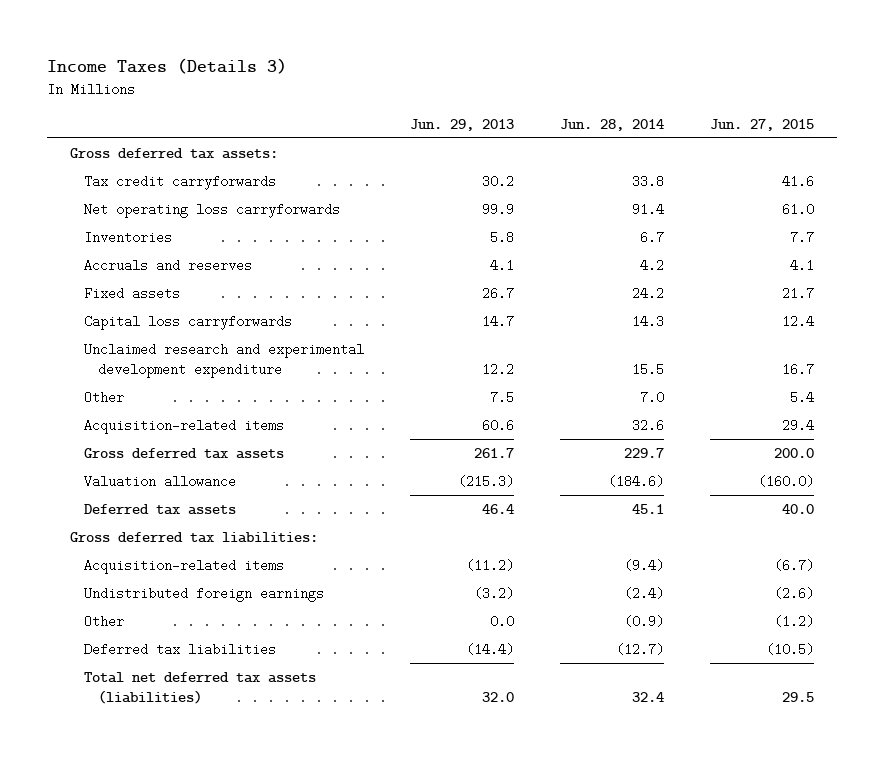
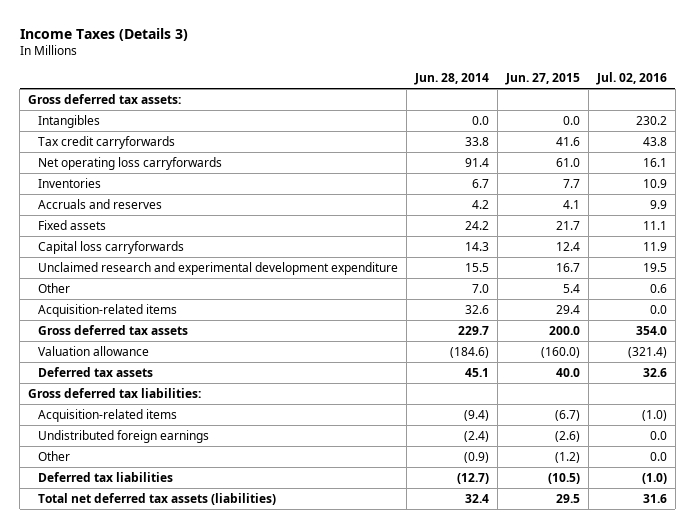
[409,118,514,131] Jun. 29, 2013 -> none
none -> [595,71,667,85] Jul. 02, 2016
none -> [38,114,101,128] Intangibles

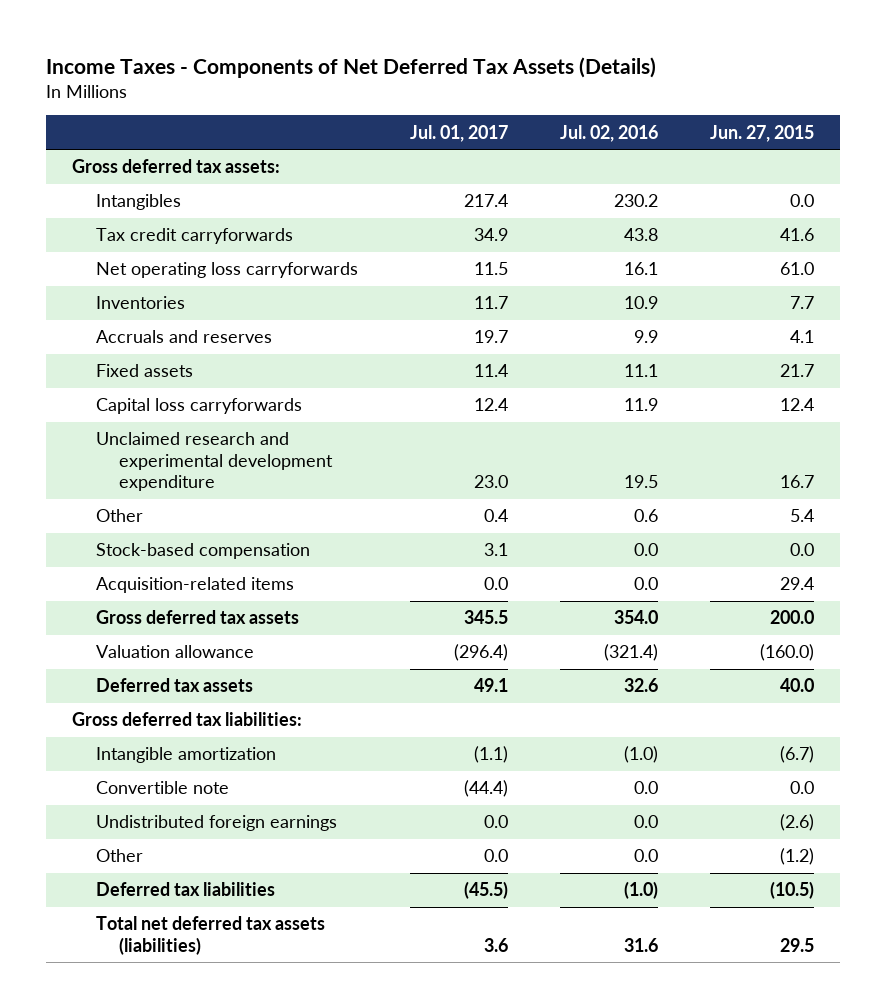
[19,27,188,41] Income Taxes (Details 3) -> [46,56,657,78] Income Taxes - Components of Net Deferred Tax Assets (Details)
[414,72,490,85] Jun. 28, 2014 -> none
none -> [409,124,508,142] Jul. 01, 2017
none -> [95,543,310,560] Stock-based compensation
[38,408,178,422] Acquisition-related items -> [95,747,276,764] Intangible amortization
none -> [95,781,229,795] Convertible note

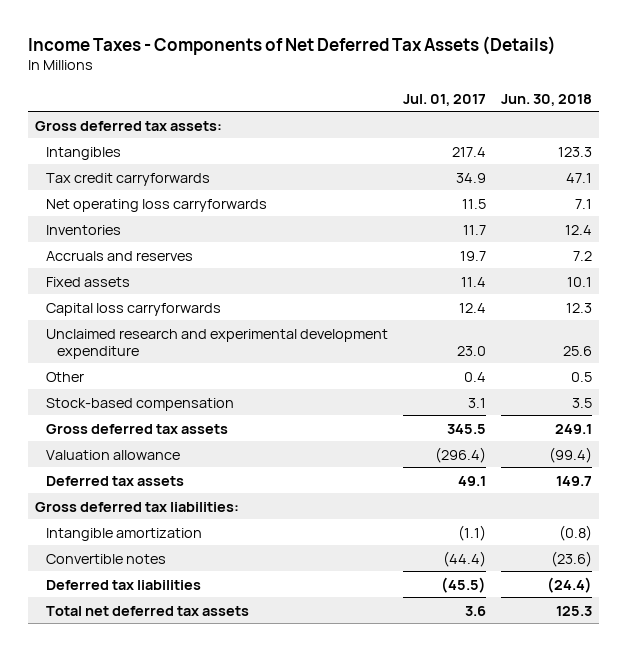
[559,124,658,142] Jul. 02, 2016 -> none
[709,124,814,142] Jun. 27, 2015 -> none
none -> [500,93,592,106] Jun. 30, 2018
[95,577,294,594] Acquisition-related items -> none
[95,815,337,832] Undistributed foreign earnings -> none
[95,849,143,863] Other -> none
[95,781,229,795] Convertible note -> [46,553,167,564] Convertible notes
[95,916,325,955] Total net deferred tax assets (liabilities) -> [46,605,250,616] Total net deferred tax assets

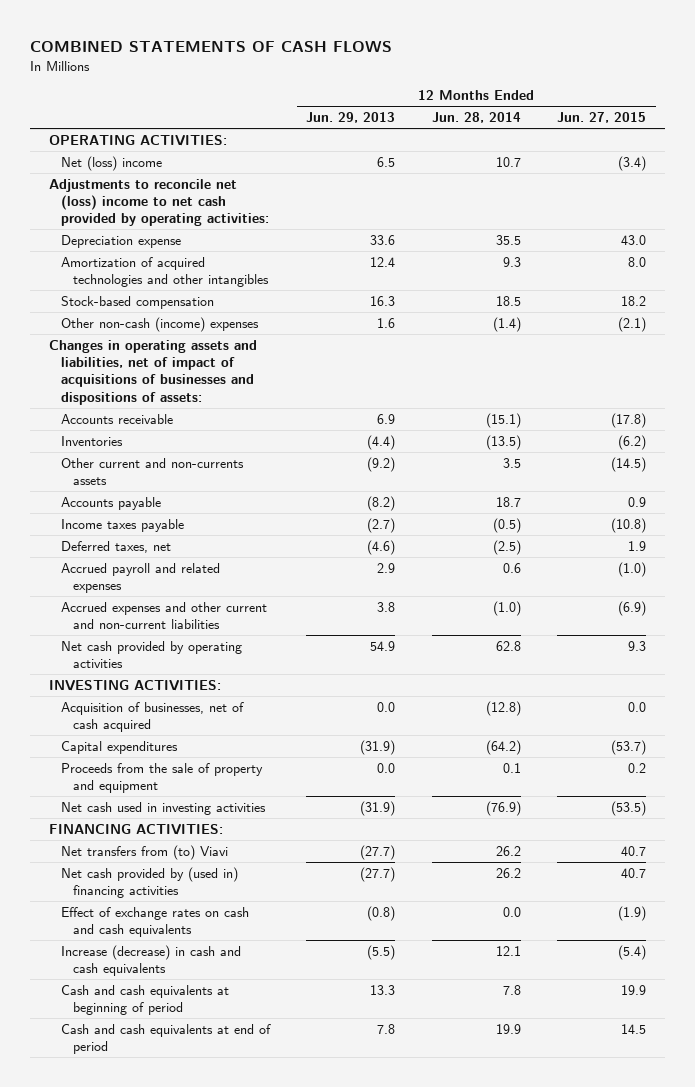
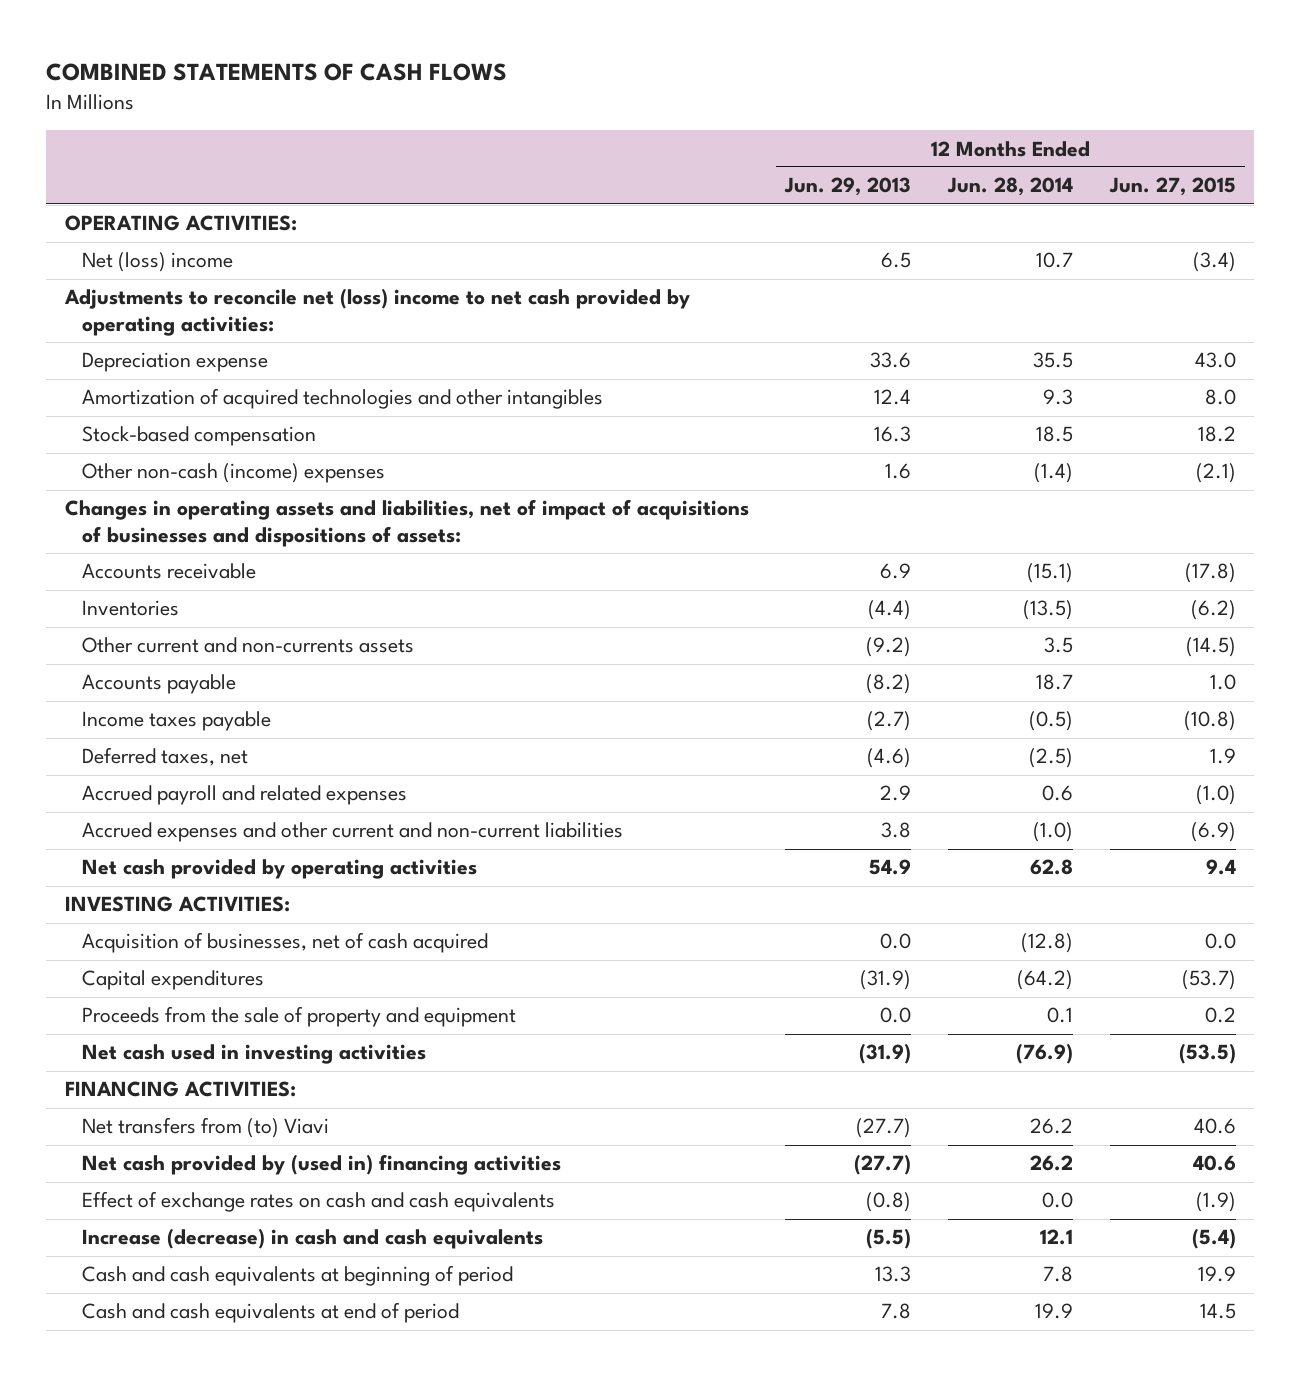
[628,496,647,507] 0.9 -> [1209,674,1236,691] 1.0
[628,640,647,651] 9.3 -> [1205,859,1236,876] 9.4
[621,845,647,856] 40.7 -> [1193,1118,1236,1135] 40.6
[621,867,647,878] 40.7 -> [1192,1155,1236,1172] 40.6

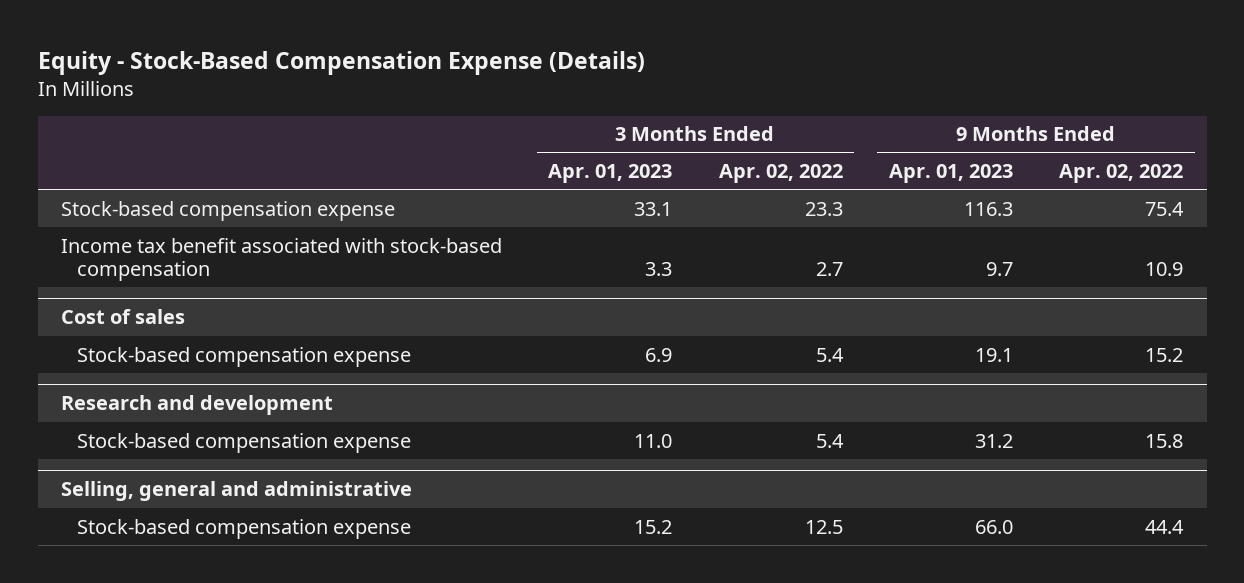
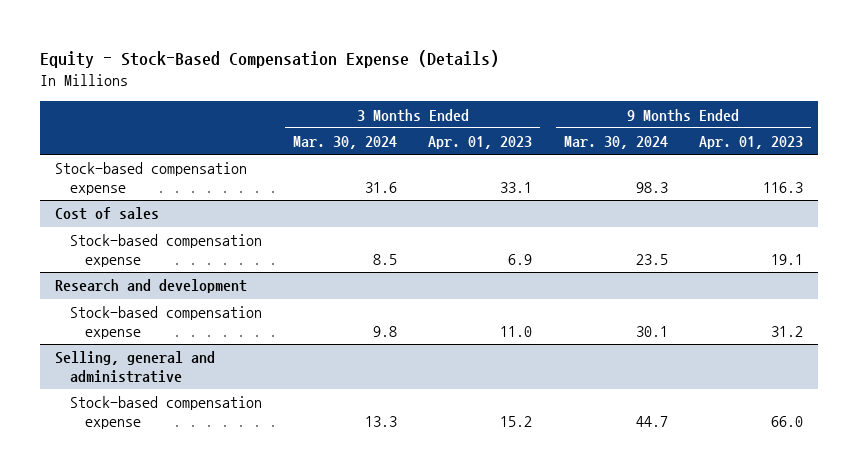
[718,163,843,183] Apr. 02, 2022 -> none
[1059,163,1184,183] Apr. 02, 2022 -> none
none -> [293,136,398,150] Mar. 30, 2024
none -> [563,136,668,150] Mar. 30, 2024
[60,237,502,282] Income tax benefit associated with stock-based compensation -> none

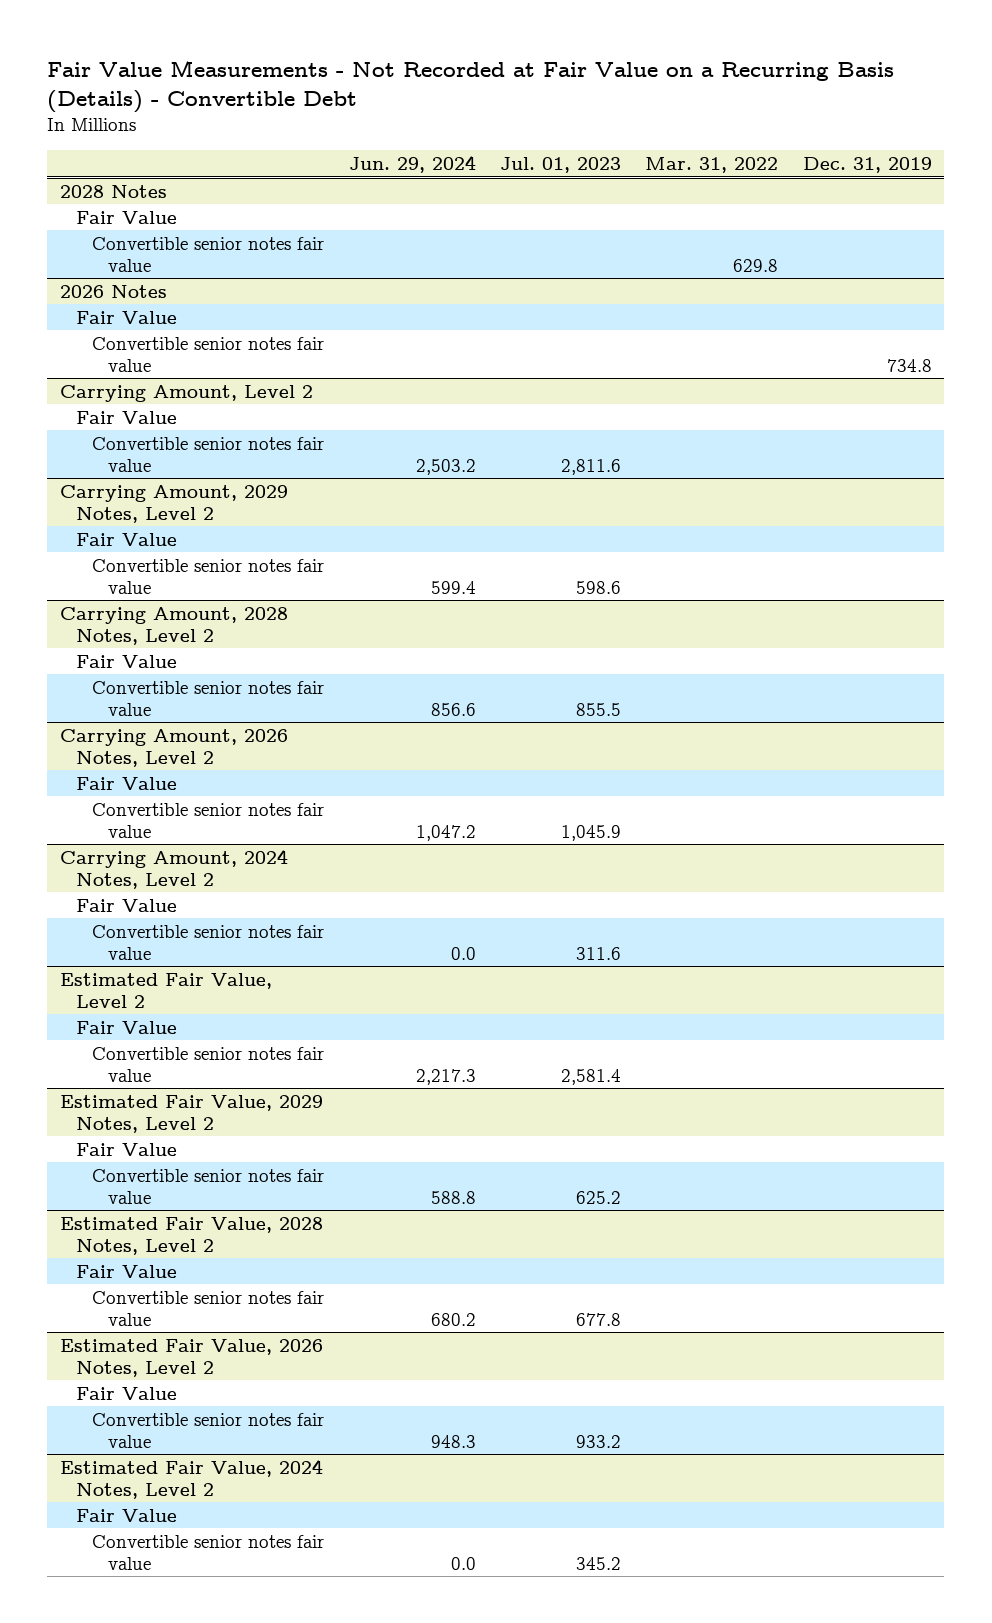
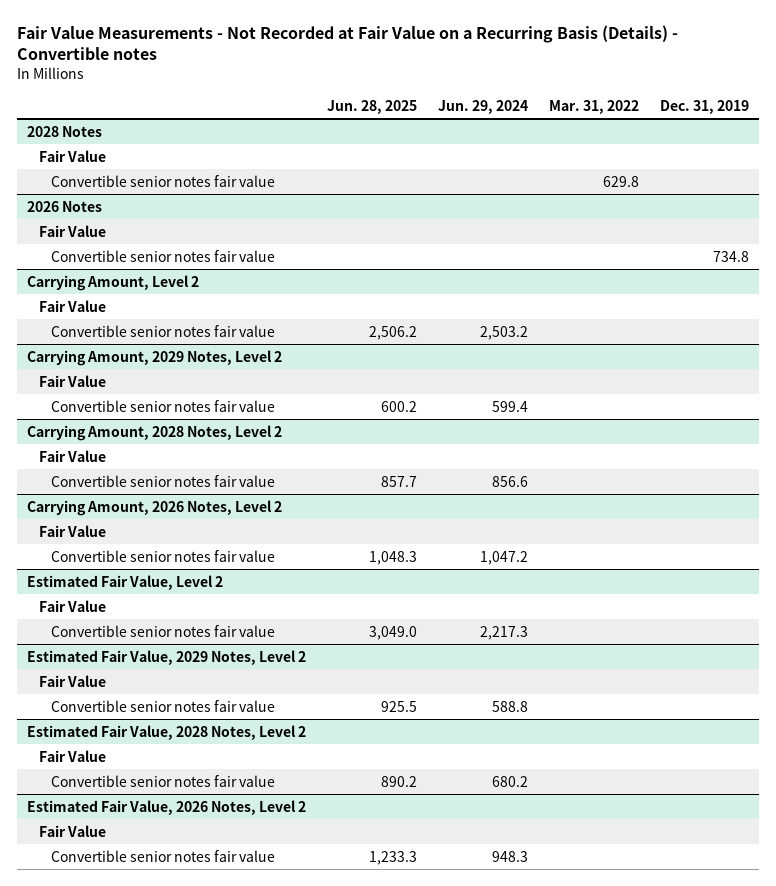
[47,59,895,113] Fair Value Measurements - Not Recorded at Fair Value on a Recurring Basis (Details) - Convertible Debt -> [16,24,678,61] Fair Value Measurements - Not Recorded at Fair Value on a Recurring Basis (Details) - Convertible notes
[500,157,622,174] Jul. 01, 2023 -> none
none -> [327,99,418,114] Jun. 28, 2025
[59,848,288,889] Carrying Amount, 2024 Notes, Level 2 -> none
[75,898,177,912] Fair Value -> none
[92,924,325,960] Convertible senior notes fair value -> none
[59,1458,323,1499] Estimated Fair Value, 2024 Notes, Level 2 -> none
[75,1508,177,1522] Fair Value -> none
[92,1534,325,1570] Convertible senior notes fair value -> none

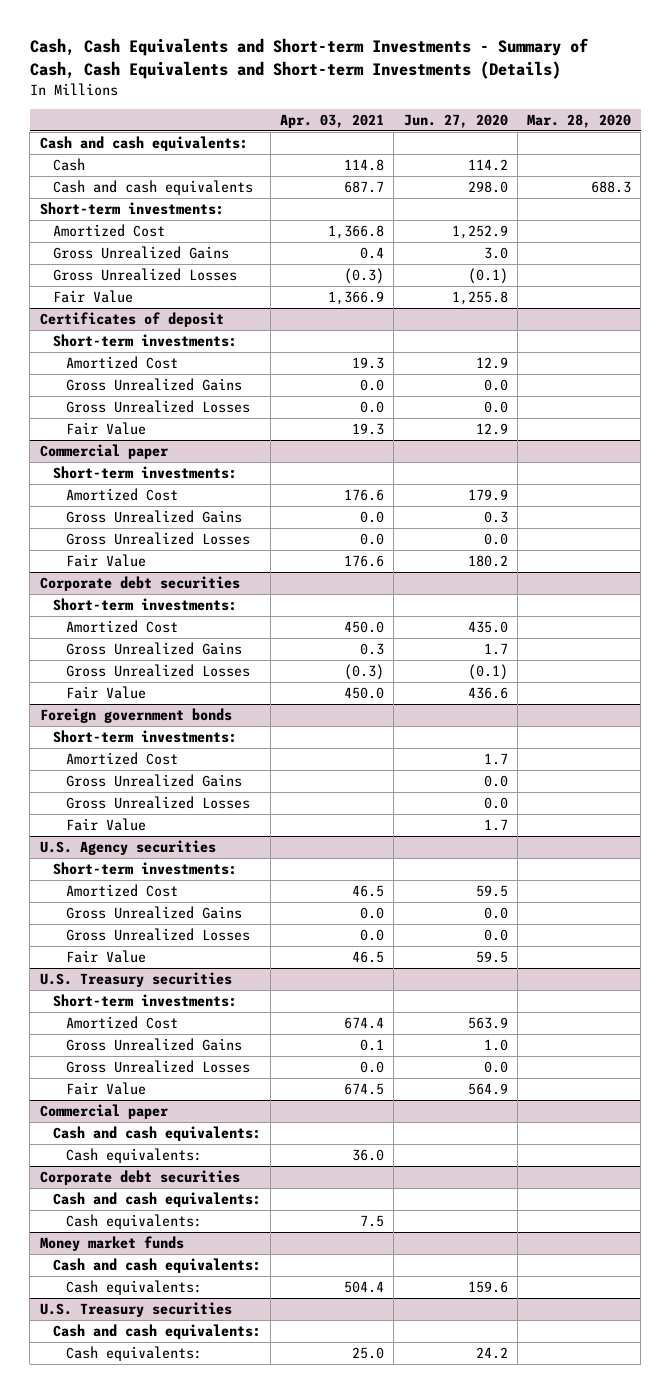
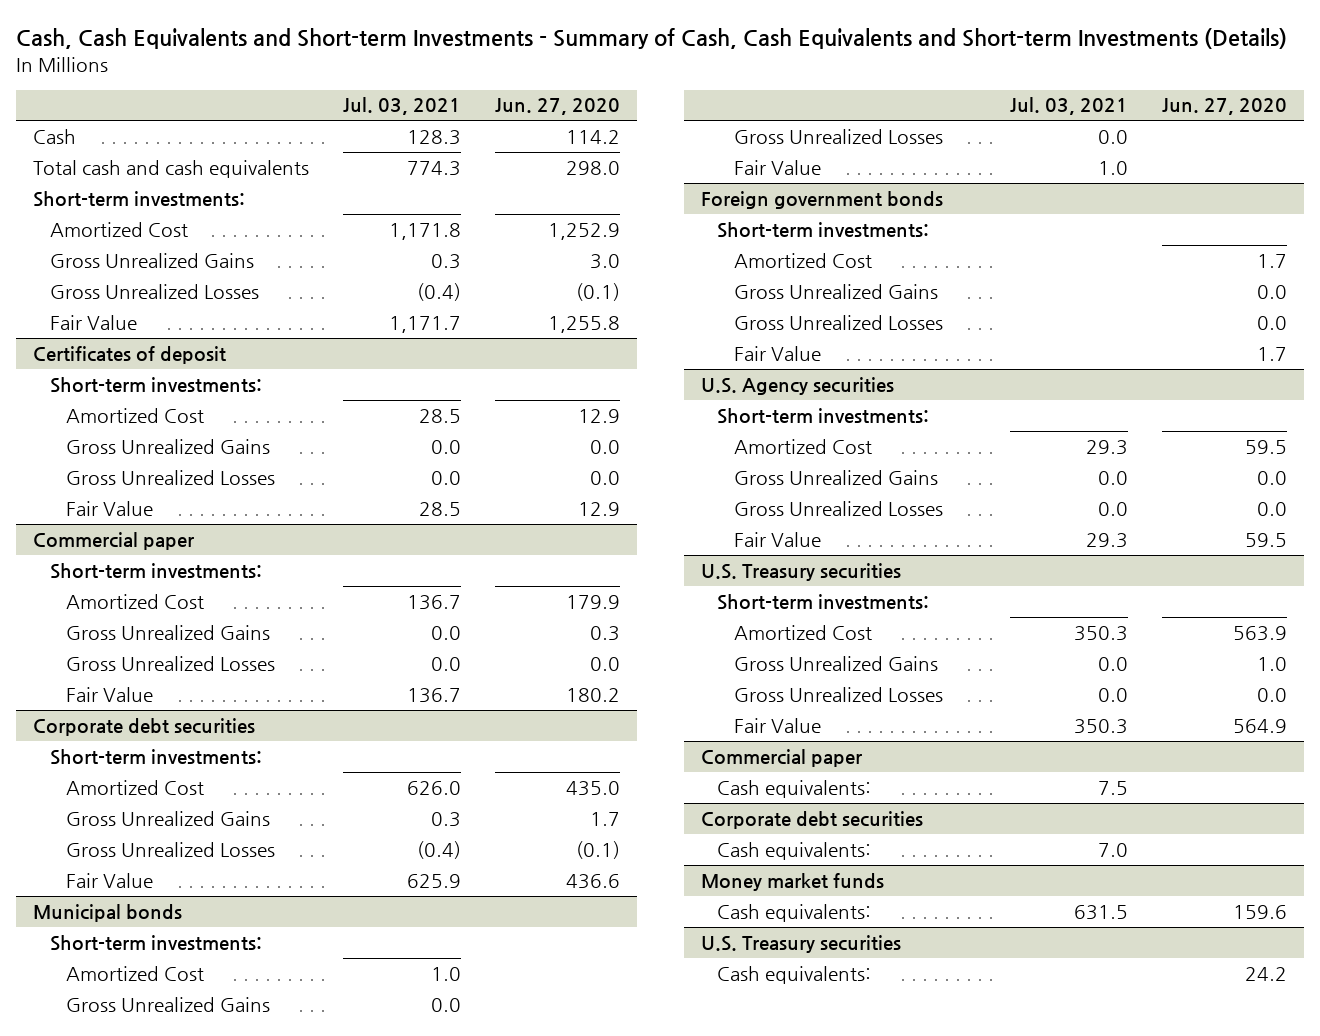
[280,114,385,129] Apr. 03, 2021 -> none
[526,114,631,129] Mar. 28, 2020 -> none
none -> [342,97,461,116] Jul. 03, 2021
[39,135,248,151] Cash and cash equivalents: -> none
[52,179,253,195] Cash and cash equivalents -> [33,159,310,178] Total cash and cash equivalents
none -> [33,903,183,922] Municipal bonds
none -> [49,934,262,951] Short-term investments:
none -> [66,965,205,981] Amortized Cost
none -> [66,996,271,1012] Gross Unrealized Gains
none -> [733,128,943,144] Gross Unrealized Losses
none -> [733,159,821,175] Fair Value
[52,1125,261,1141] Cash and cash equivalents: -> none
[52,1191,261,1207] Cash and cash equivalents: -> none
[52,1257,261,1273] Cash and cash equivalents: -> none
[52,1323,261,1339] Cash and cash equivalents: -> none

